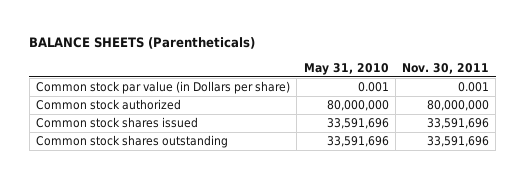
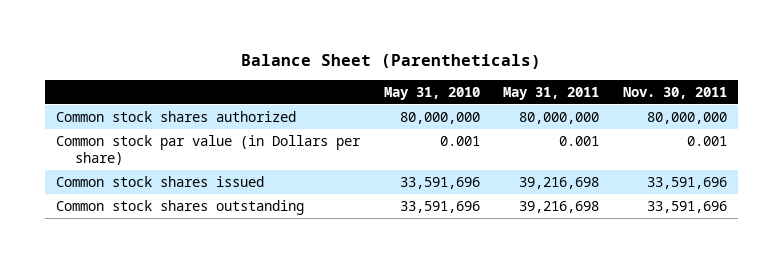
[29,37,256,50] BALANCE SHEETS (Parentheticals) -> [241,54,542,70] Balance Sheet (Parentheticals)
none -> [503,86,600,100] May 31, 2011
none -> [56,110,297,122] Common stock shares authorized
[36,99,182,111] Common stock authorized -> none

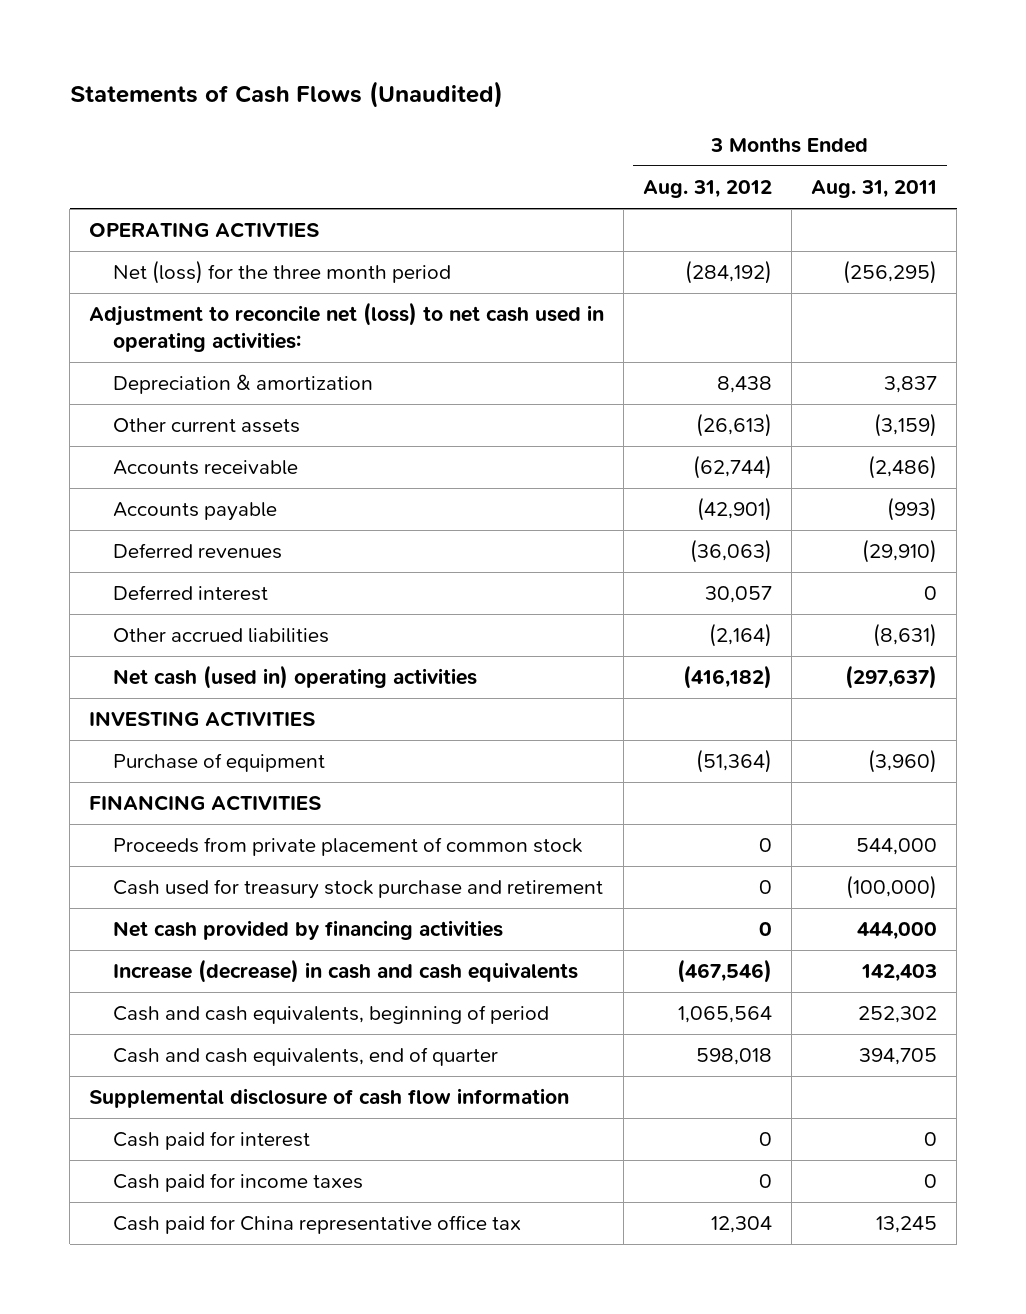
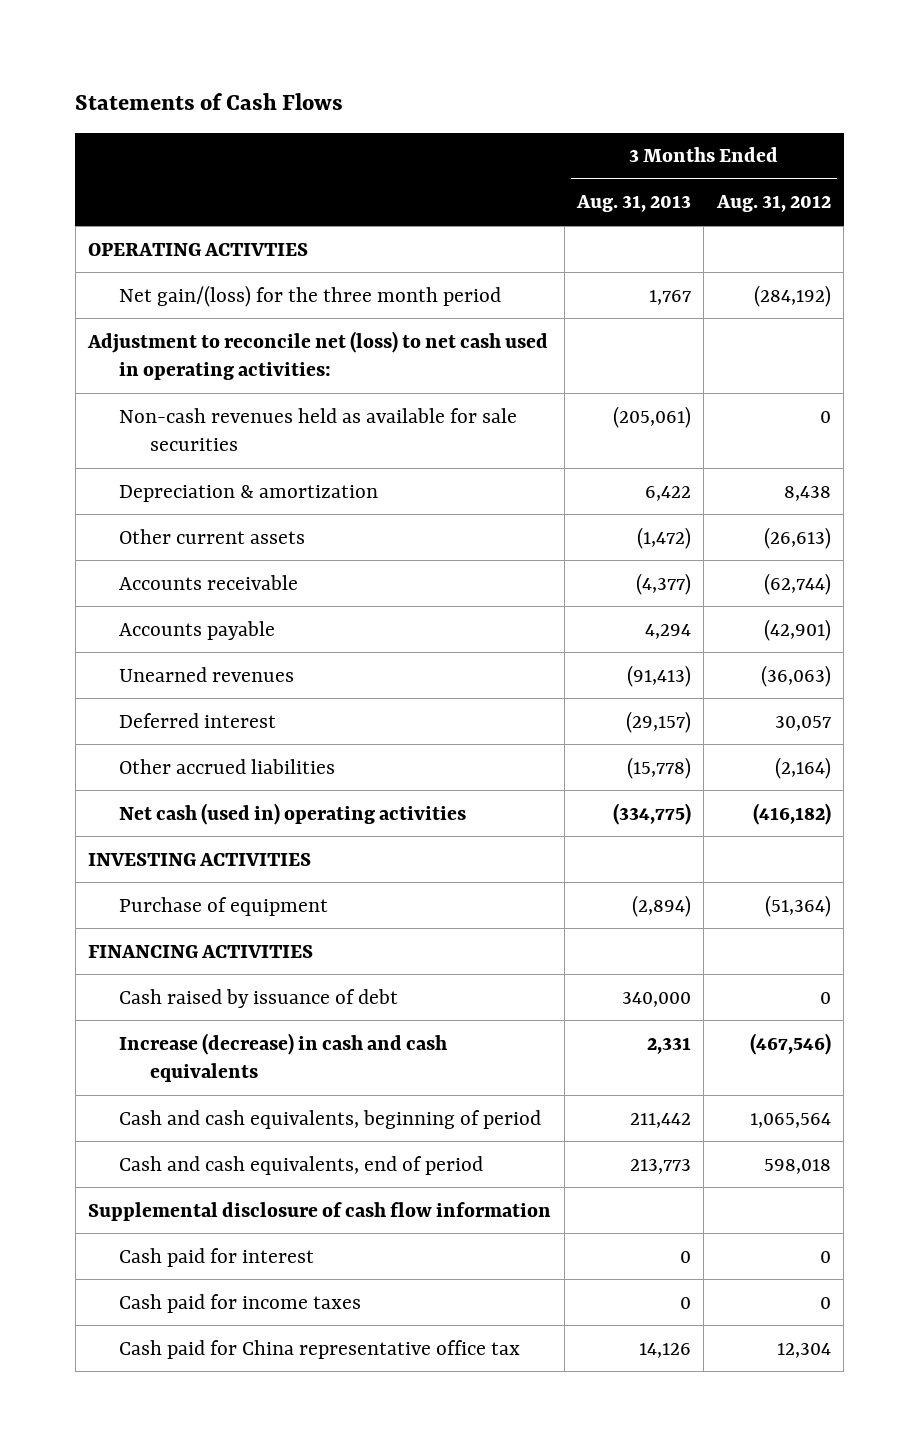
[69,81,503,109] Statements of Cash Flows (Unaudited) -> [75,93,344,111] Statements of Cash Flows
[811,179,938,198] Aug. 31, 2011 -> none
none -> [576,195,692,213] Aug. 31, 2013
[112,260,451,285] Net (loss) for the three month period -> [118,284,501,307] Net gain/(loss) for the three month period
none -> [118,407,517,452] Non-cash revenues held as available for sale securities
[112,543,282,560] Deferred revenues -> [118,666,294,682] Unearned revenues
[112,837,582,857] Proceeds from private placement of common stock -> none
[112,879,603,900] Cash used for treasury stock purchase and retirement -> none
[112,920,503,941] Net cash provided by financing activities -> none
none -> [118,988,398,1008] Cash raised by issuance of debt
[112,1047,498,1067] Cash and cash equivalents, end of quarter -> [118,1155,483,1175] Cash and cash equivalents, end of period

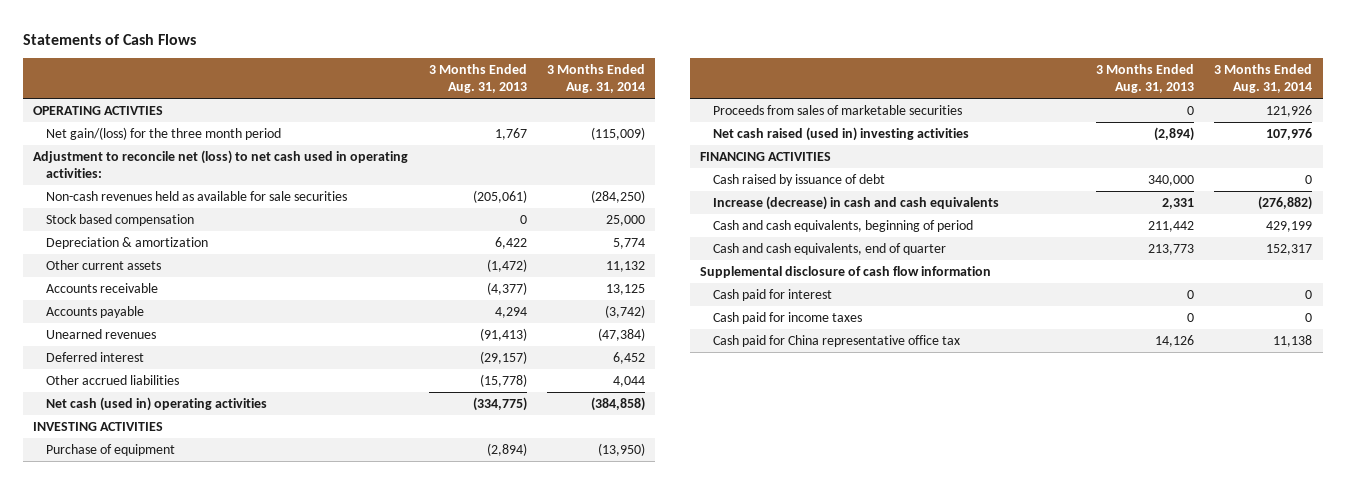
[715,195,831,213] Aug. 31, 2012 -> none
none -> [547,64,646,94] 3 Months Ended Aug. 31, 2014
none -> [45,213,194,226] Stock based compensation
none -> [713,104,963,115] Proceeds from sales of marketable securities
none -> [713,126,970,141] Net cash raised (used in) investing activities
[118,1155,483,1175] Cash and cash equivalents, end of period -> [713,242,947,255] Cash and cash equivalents, end of quarter

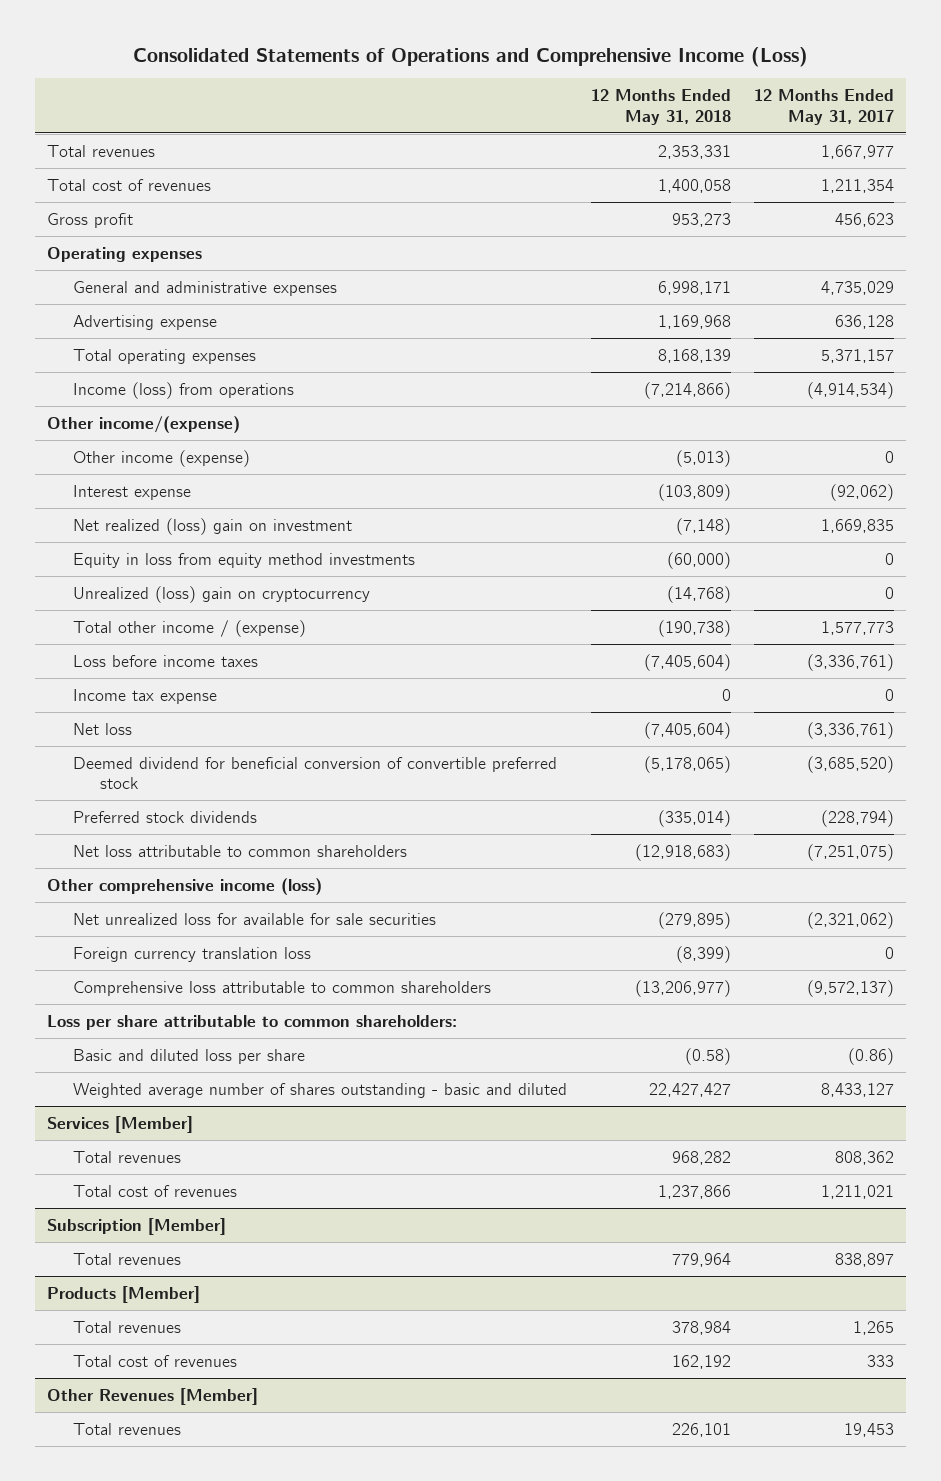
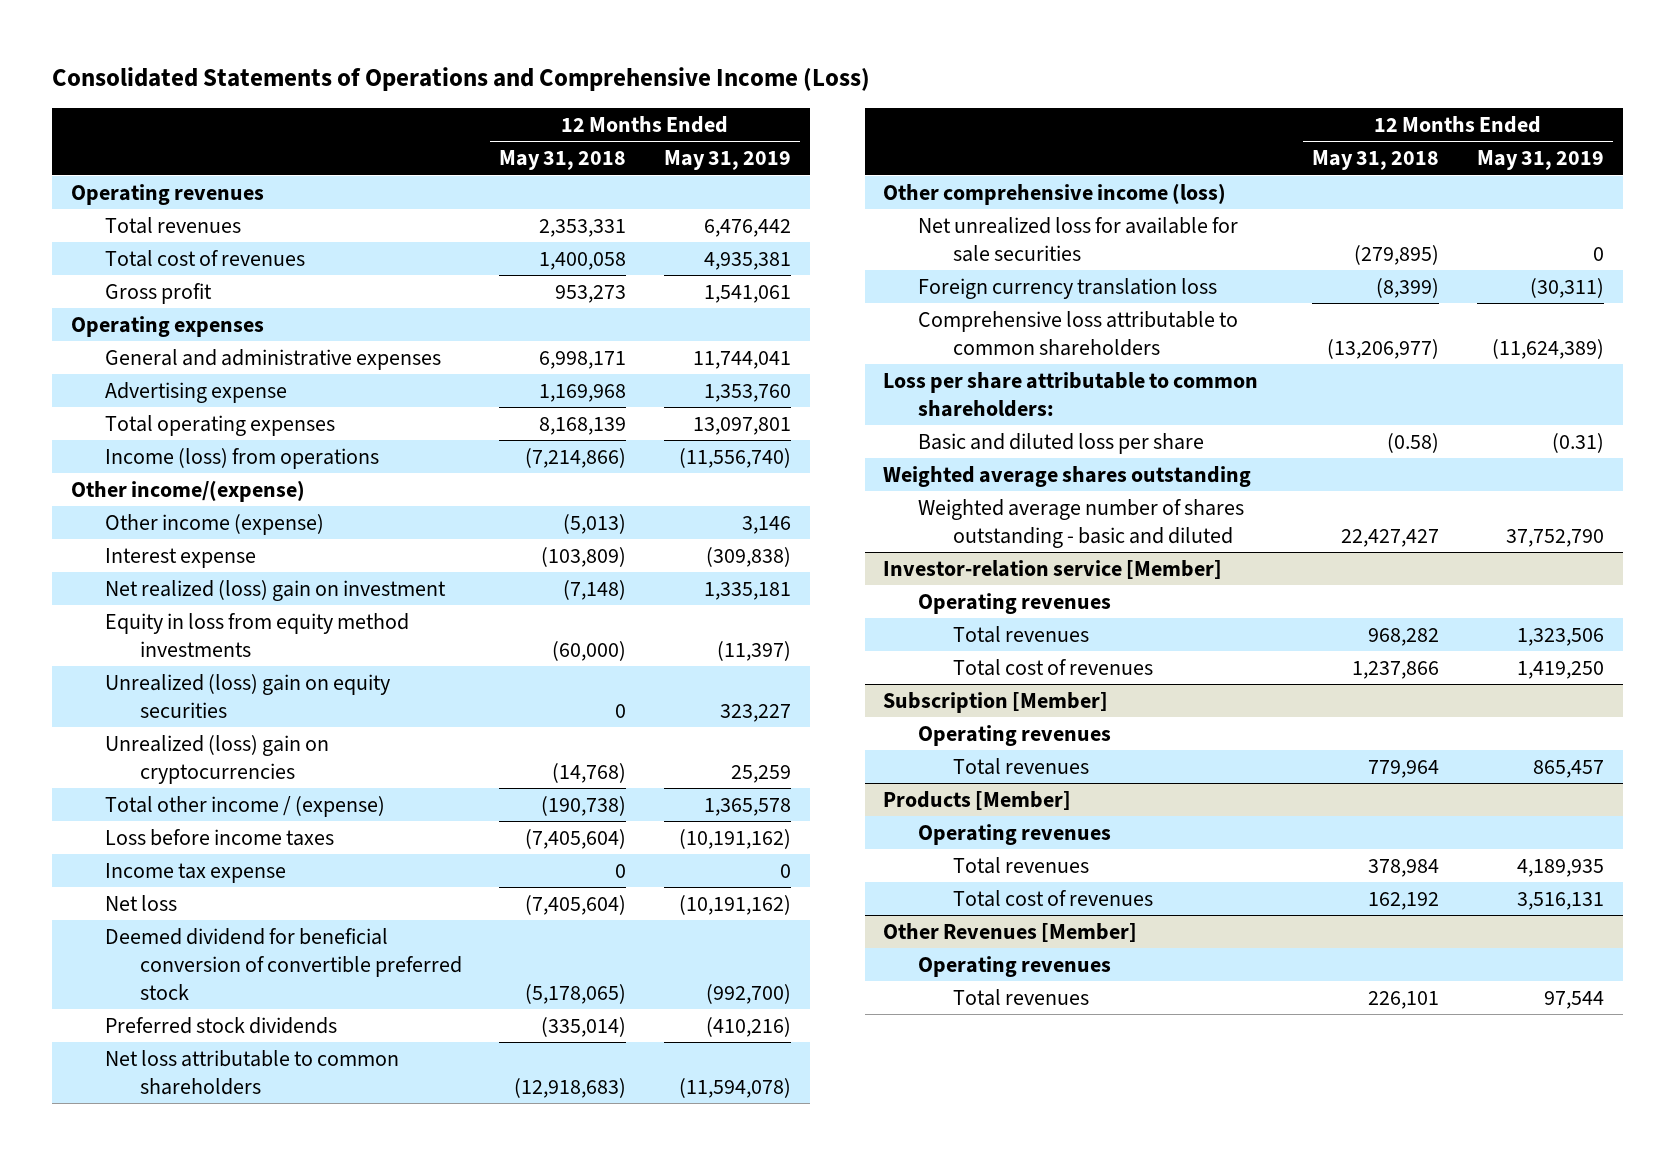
[754,89,895,125] 12 Months Ended May 31, 2017 -> none
none -> [664,150,792,171] May 31, 2019
none -> [70,183,264,205] Operating revenues
none -> [105,673,391,718] Unrealized (loss) gain on equity securities
[73,585,371,603] Unrealized (loss) gain on cryptocurrency -> [105,734,330,784] Unrealized (loss) gain on cryptocurrencies
none -> [883,465,1252,487] Weighted average shares outstanding
[46,1115,193,1133] Services [Member] -> [883,559,1223,579] Investor-relation service [Member]
none -> [918,592,1112,614] Operating revenues
none -> [918,724,1112,746] Operating revenues
none -> [918,823,1112,845] Operating revenues
none -> [918,955,1112,977] Operating revenues

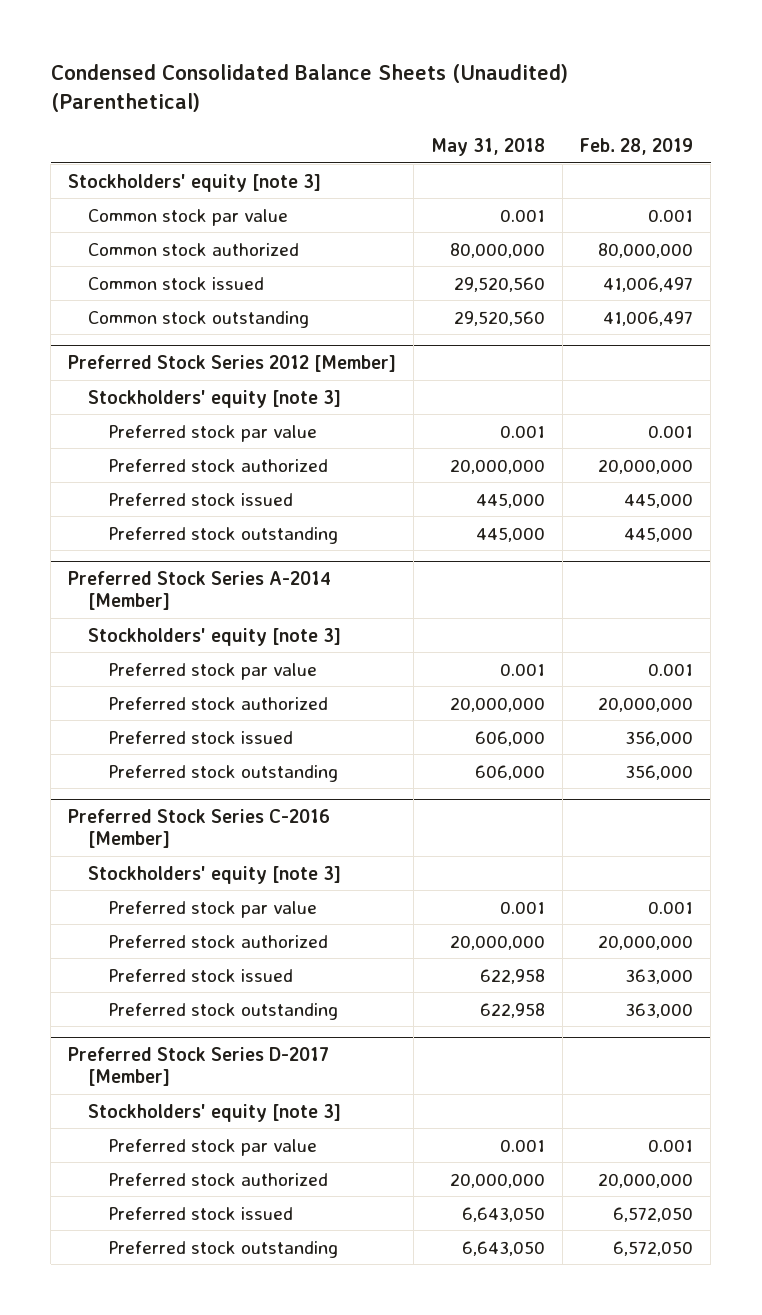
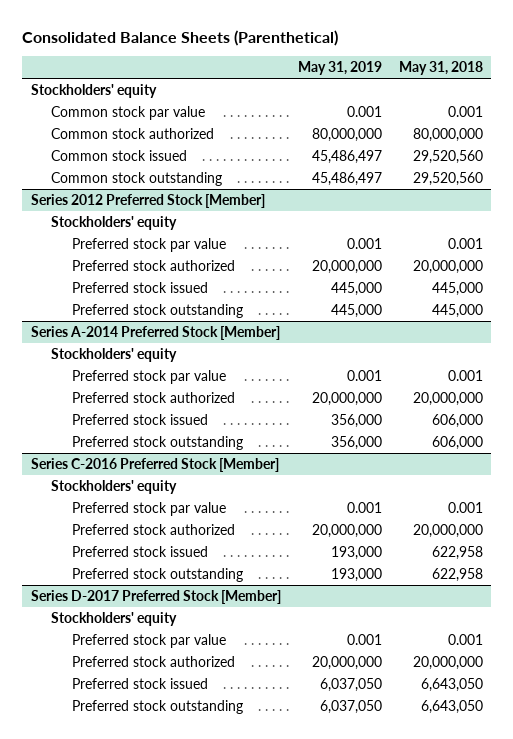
[50,64,568,113] Condensed Consolidated Balance Sheets (Unaudited) (Parenthetical) -> [22,29,339,46] Consolidated Balance Sheets (Parenthetical)
[579,137,694,155] Feb. 28, 2019 -> none
none -> [297,60,382,75] May 31, 2019
[68,173,322,192] Stockholders' equity [note 3] -> [30,83,157,98] Stockholders' equity
[68,354,397,372] Preferred Stock Series 2012 [Member] -> [30,193,265,208] Series 2012 Preferred Stock [Member]
[88,389,342,408] Stockholders' equity [note 3] -> [51,215,178,230] Stockholders' equity
[68,570,332,611] Preferred Stock Series A-2014 [Member] -> [30,325,280,340] Series A-2014 Preferred Stock [Member]
[88,627,342,646] Stockholders' equity [note 3] -> [51,347,178,362] Stockholders' equity
[68,808,331,849] Preferred Stock Series C-2016 [Member] -> [30,457,279,472] Series C-2016 Preferred Stock [Member]
[88,865,342,884] Stockholders' equity [note 3] -> [51,479,178,494] Stockholders' equity
[68,1046,330,1087] Preferred Stock Series D-2017 [Member] -> [30,589,281,604] Series D-2017 Preferred Stock [Member]
[88,1103,342,1122] Stockholders' equity [note 3] -> [51,611,178,626] Stockholders' equity

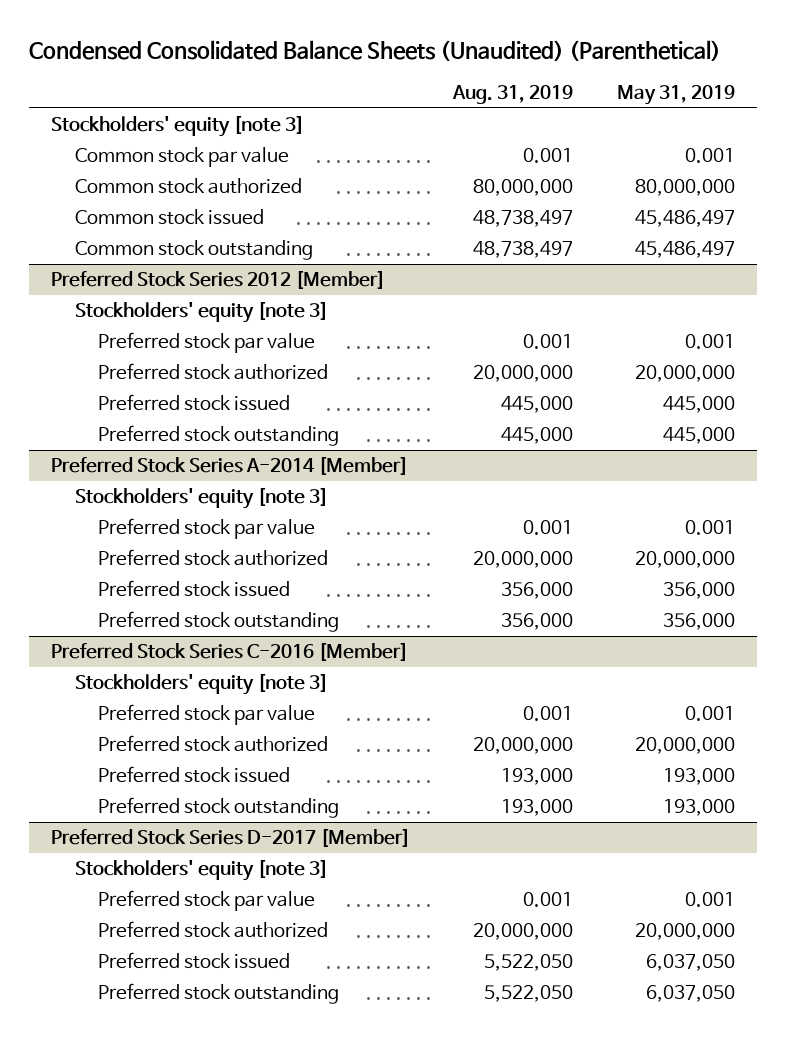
[22,29,339,46] Consolidated Balance Sheets (Parenthetical) -> [29,40,722,62] Condensed Consolidated Balance Sheets (Unaudited) (Parenthetical)
[398,60,483,75] May 31, 2018 -> none
none -> [452,84,574,104] Aug. 31, 2019
[30,83,157,98] Stockholders' equity -> [50,115,304,138] Stockholders' equity [note 3]
[30,193,265,208] Series 2012 Preferred Stock [Member] -> [50,270,385,290] Preferred Stock Series 2012 [Member]
[51,215,178,230] Stockholders' equity -> [74,301,328,324] Stockholders' equity [note 3]
[30,325,280,340] Series A-2014 Preferred Stock [Member] -> [50,456,408,476] Preferred Stock Series A-2014 [Member]
[51,347,178,362] Stockholders' equity -> [74,487,328,510] Stockholders' equity [note 3]
[30,457,279,472] Series C-2016 Preferred Stock [Member] -> [50,642,408,662] Preferred Stock Series C-2016 [Member]
[51,479,178,494] Stockholders' equity -> [74,673,328,696] Stockholders' equity [note 3]
[30,589,281,604] Series D-2017 Preferred Stock [Member] -> [50,828,410,848] Preferred Stock Series D-2017 [Member]
[51,611,178,626] Stockholders' equity -> [74,859,328,882] Stockholders' equity [note 3]

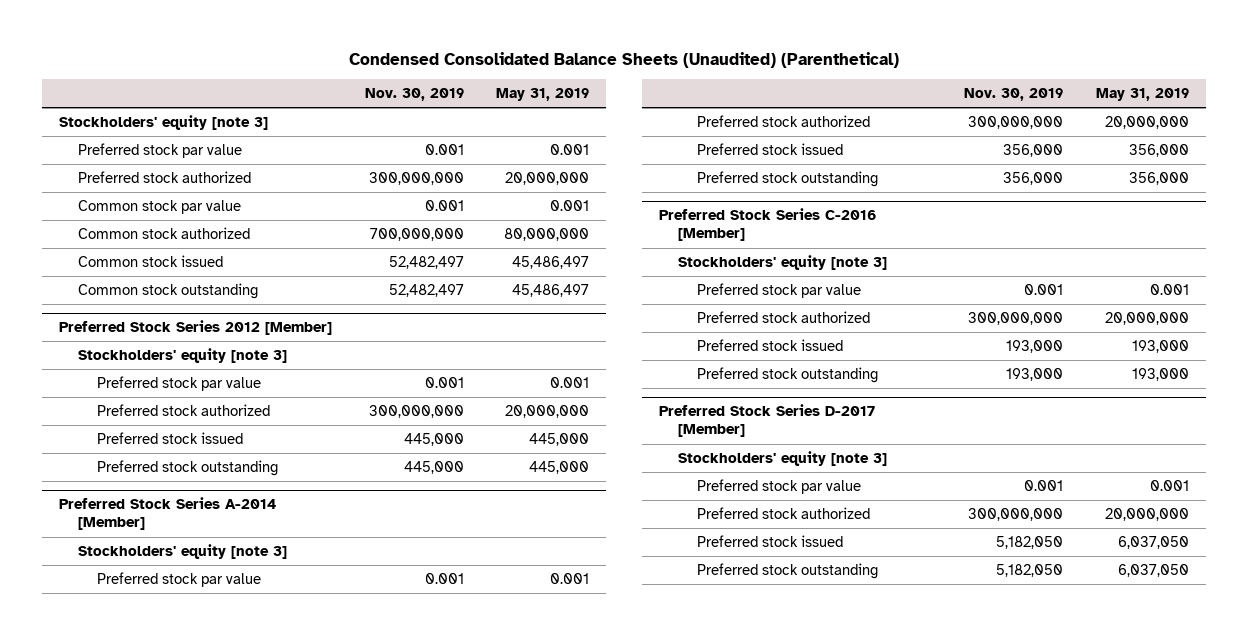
[452,84,574,104] Aug. 31, 2019 -> none
none -> [364,88,464,102] Nov. 30, 2019
none -> [77,142,242,158] Preferred stock par value
none -> [77,170,251,183] Preferred stock authorized

